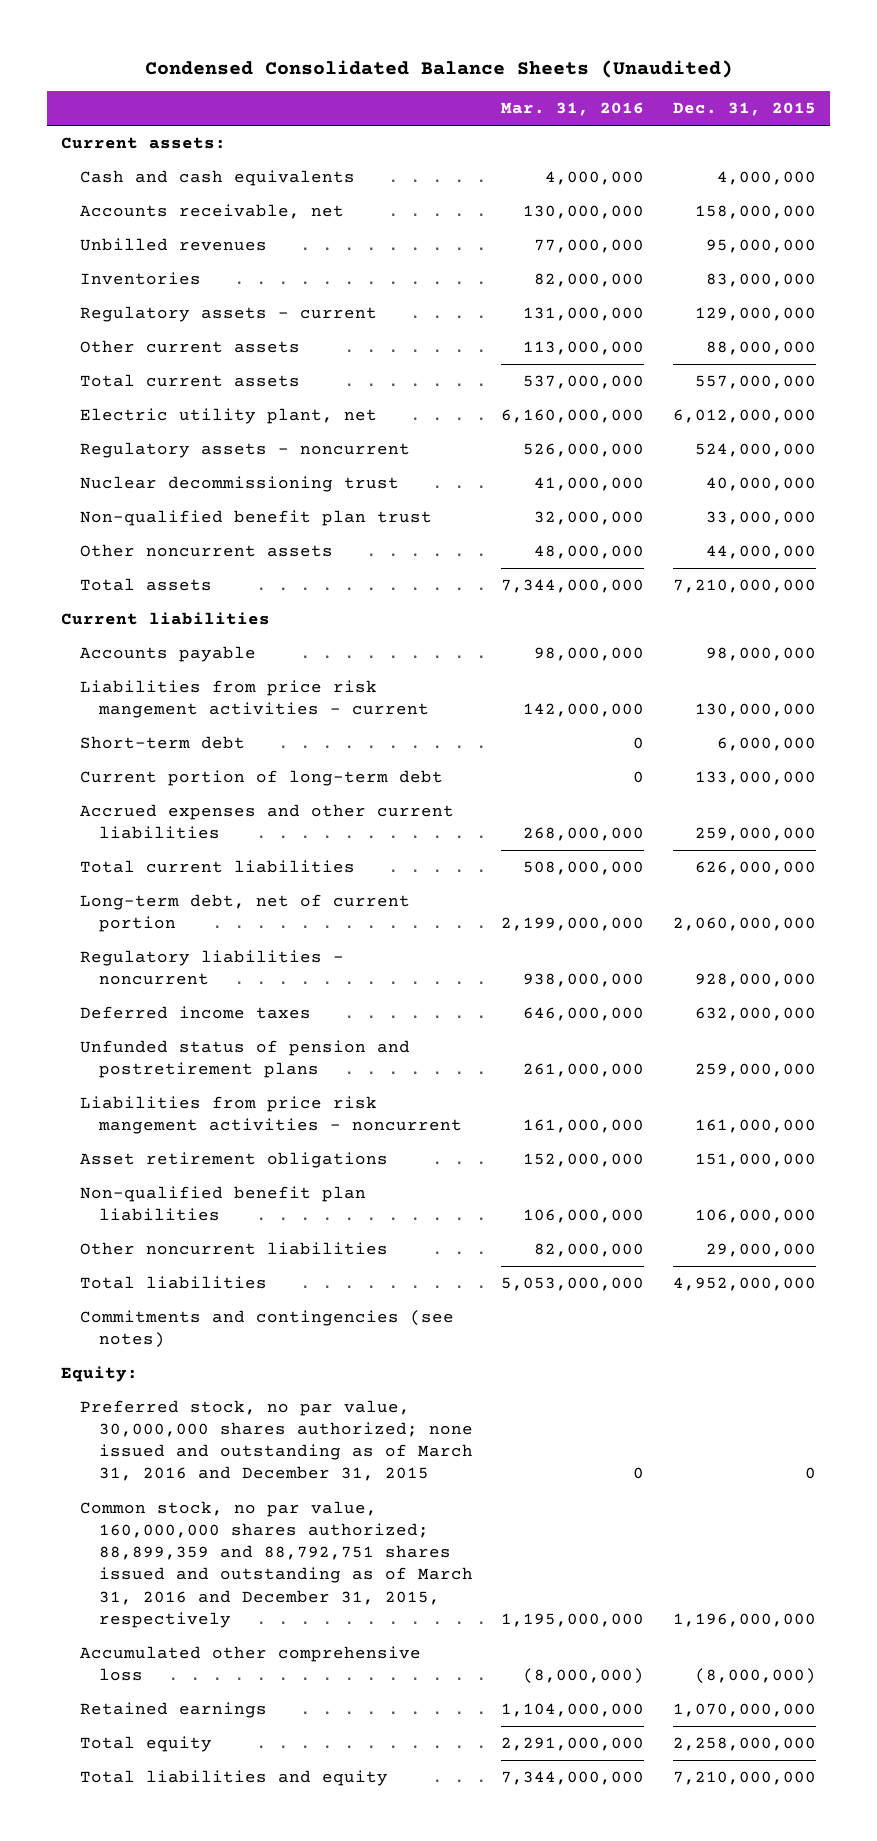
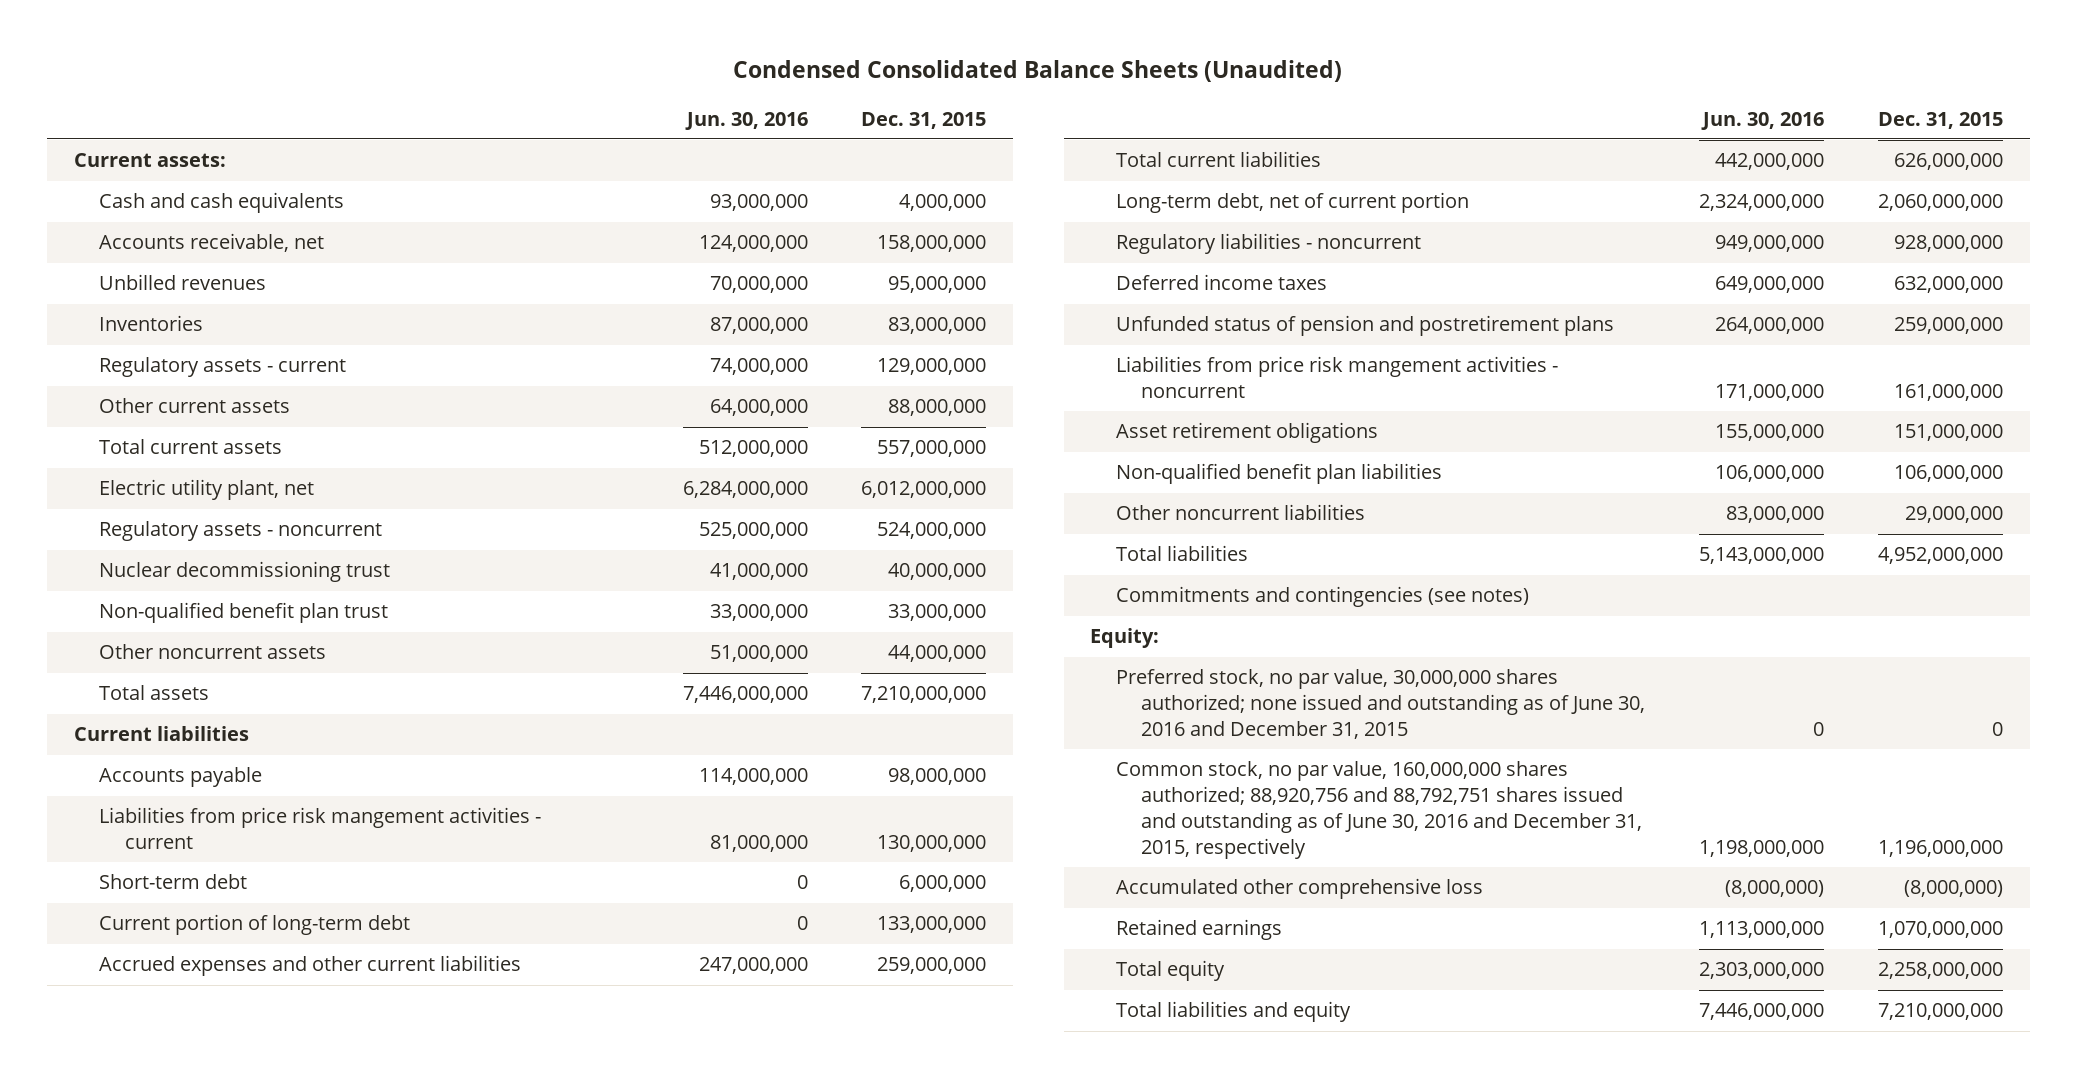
[501,102,645,117] Mar. 31, 2016 -> none
none -> [684,111,808,130] Jun. 30, 2016
[80,1400,473,1482] Preferred stock, no par value, 30,000,000 shares authorized; none issued and outstanding as of March 31, 2016 and December 31, 2015 -> [1115,669,1646,740] Preferred stock, no par value, 30,000,000 shares authorized; none issued and outstanding as of June 30, 2016 and December 31, 2015
[80,1501,473,1628] Common stock, no par value, 160,000,000 shares authorized; 88,899,359 and 88,792,751 shares issued and outstanding as of March 31, 2016 and December 31, 2015, respectively -> [1115,761,1643,859] Common stock, no par value, 160,000,000 shares authorized; 88,920,756 and 88,792,751 shares issued and outstanding as of June 30, 2016 and December 31, 2015, respectively

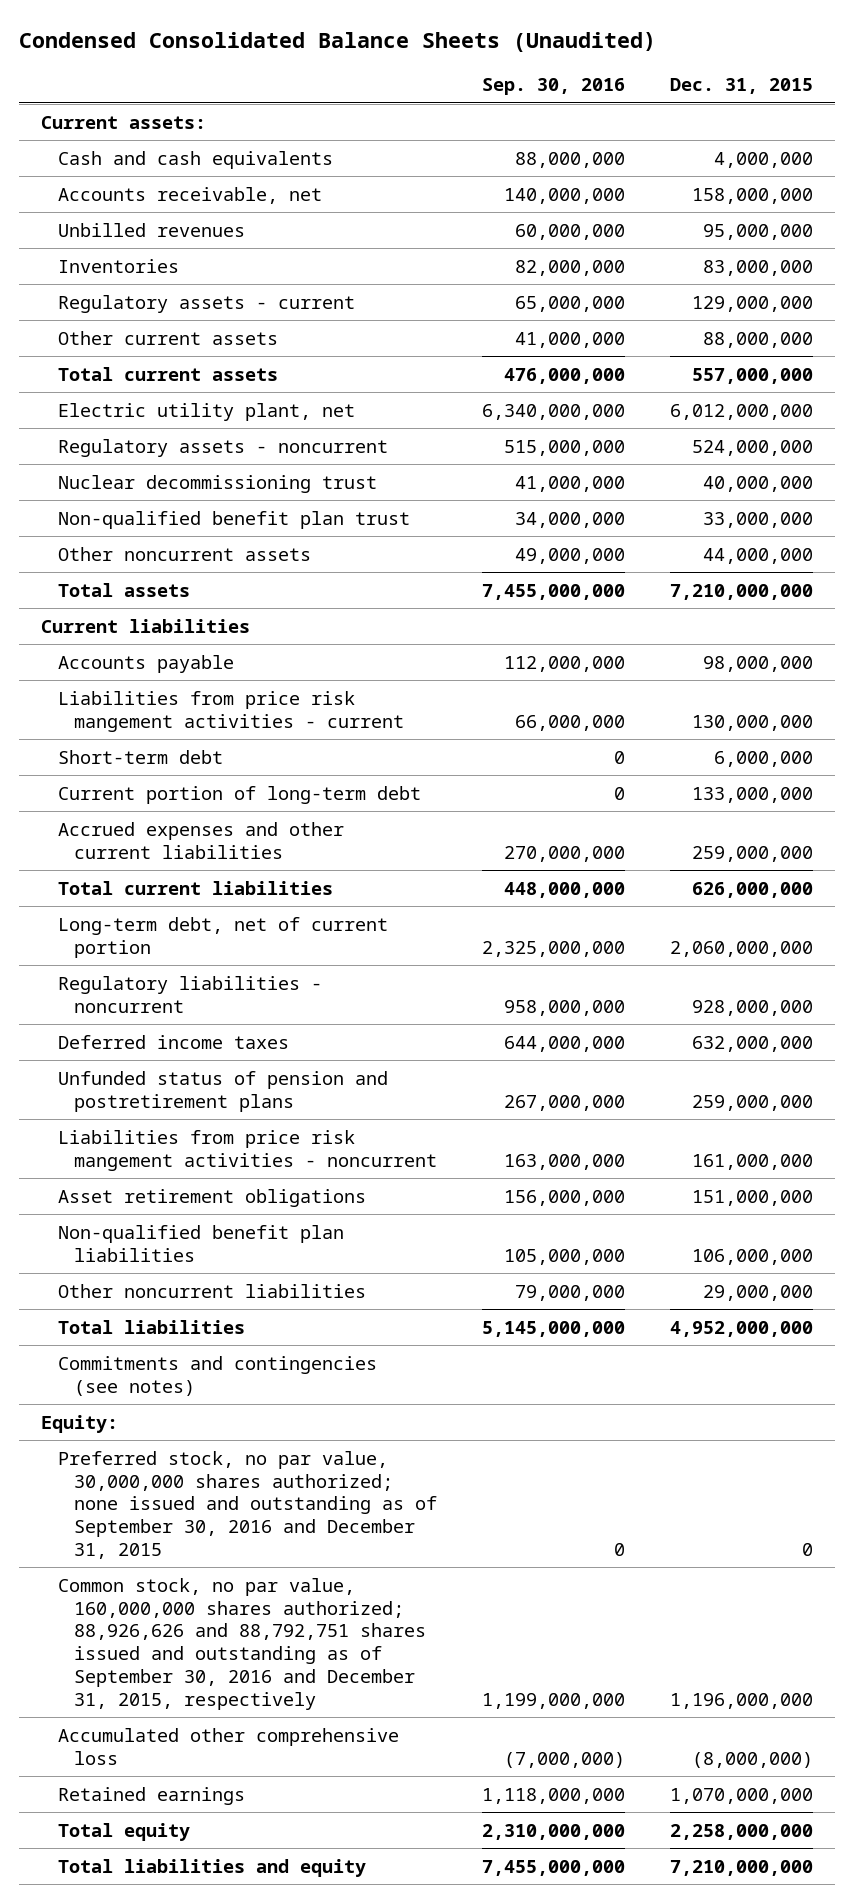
[684,111,808,130] Jun. 30, 2016 -> none
none -> [482,78,626,96] Sep. 30, 2016
[1115,669,1646,740] Preferred stock, no par value, 30,000,000 shares authorized; none issued and outstanding as of June 30, 2016 and December 31, 2015 -> [57,1450,438,1559] Preferred stock, no par value, 30,000,000 shares authorized; none issued and outstanding as of September 30, 2016 and December 31, 2015
[1115,761,1643,859] Common stock, no par value, 160,000,000 shares authorized; 88,920,756 and 88,792,751 shares issued and outstanding as of June 30, 2016 and December 31, 2015, respectively -> [57,1577,427,1710] Common stock, no par value, 160,000,000 shares authorized; 88,926,626 and 88,792,751 shares issued and outstanding as of September 30, 2016 and December 31, 2015, respectively

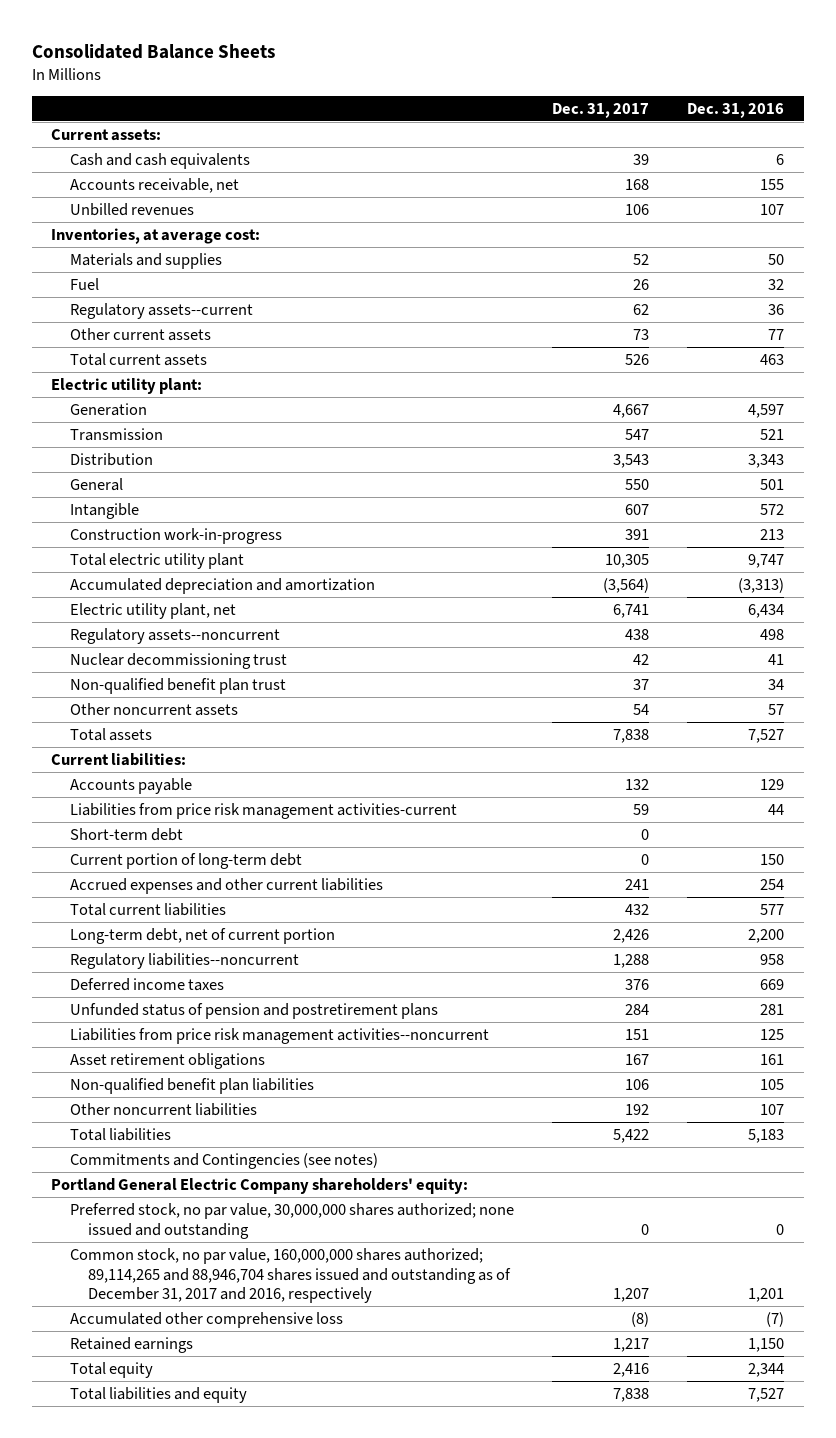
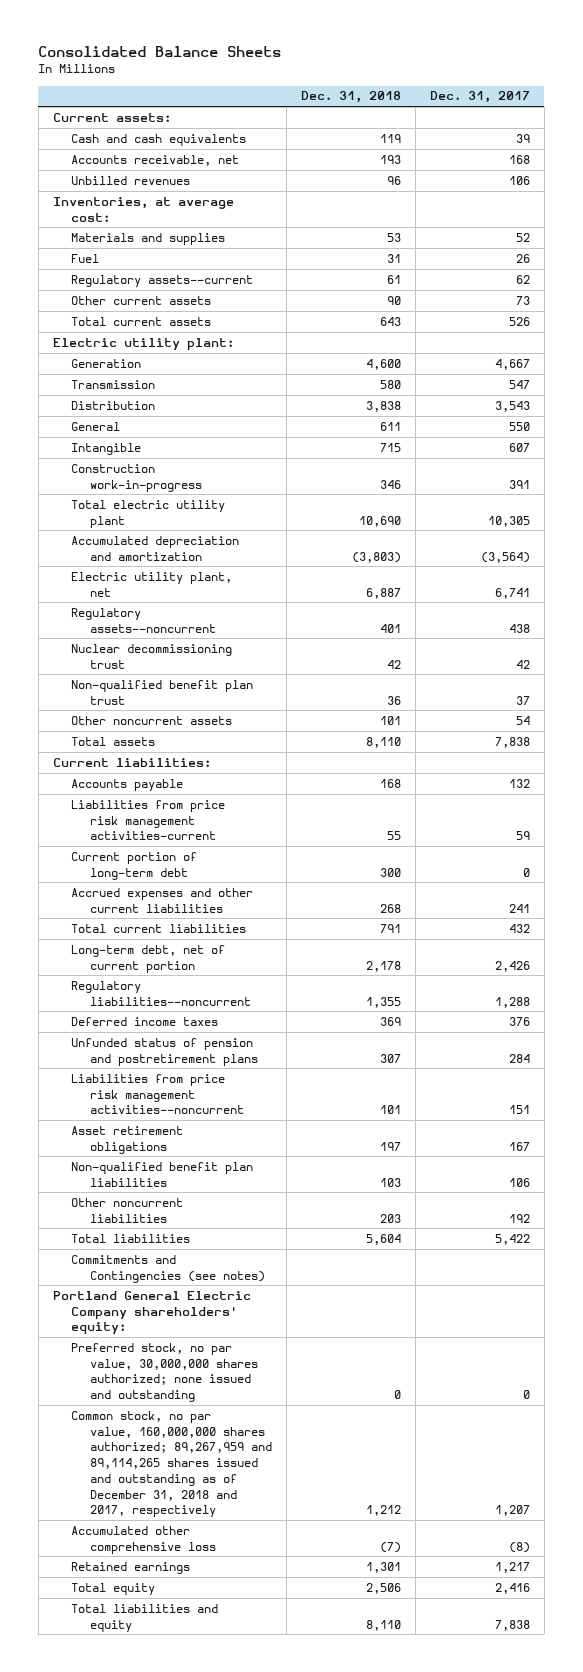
[687,102,785,118] Dec. 31, 2016 -> none
none -> [300,91,401,104] Dec. 31, 2018
[69,827,183,841] Short-term debt -> none
[69,1247,511,1304] Common stock, no par value, 160,000,000 shares authorized; 89,114,265 and 88,946,704 shares issued and outstanding as of December 31, 2017 and 2016, respectively -> [71,1410,272,1518] Common stock, no par value, 160,000,000 shares authorized; 89,267,959 and 89,114,265 shares issued and outstanding as of December 31, 2018 and 2017, respectively

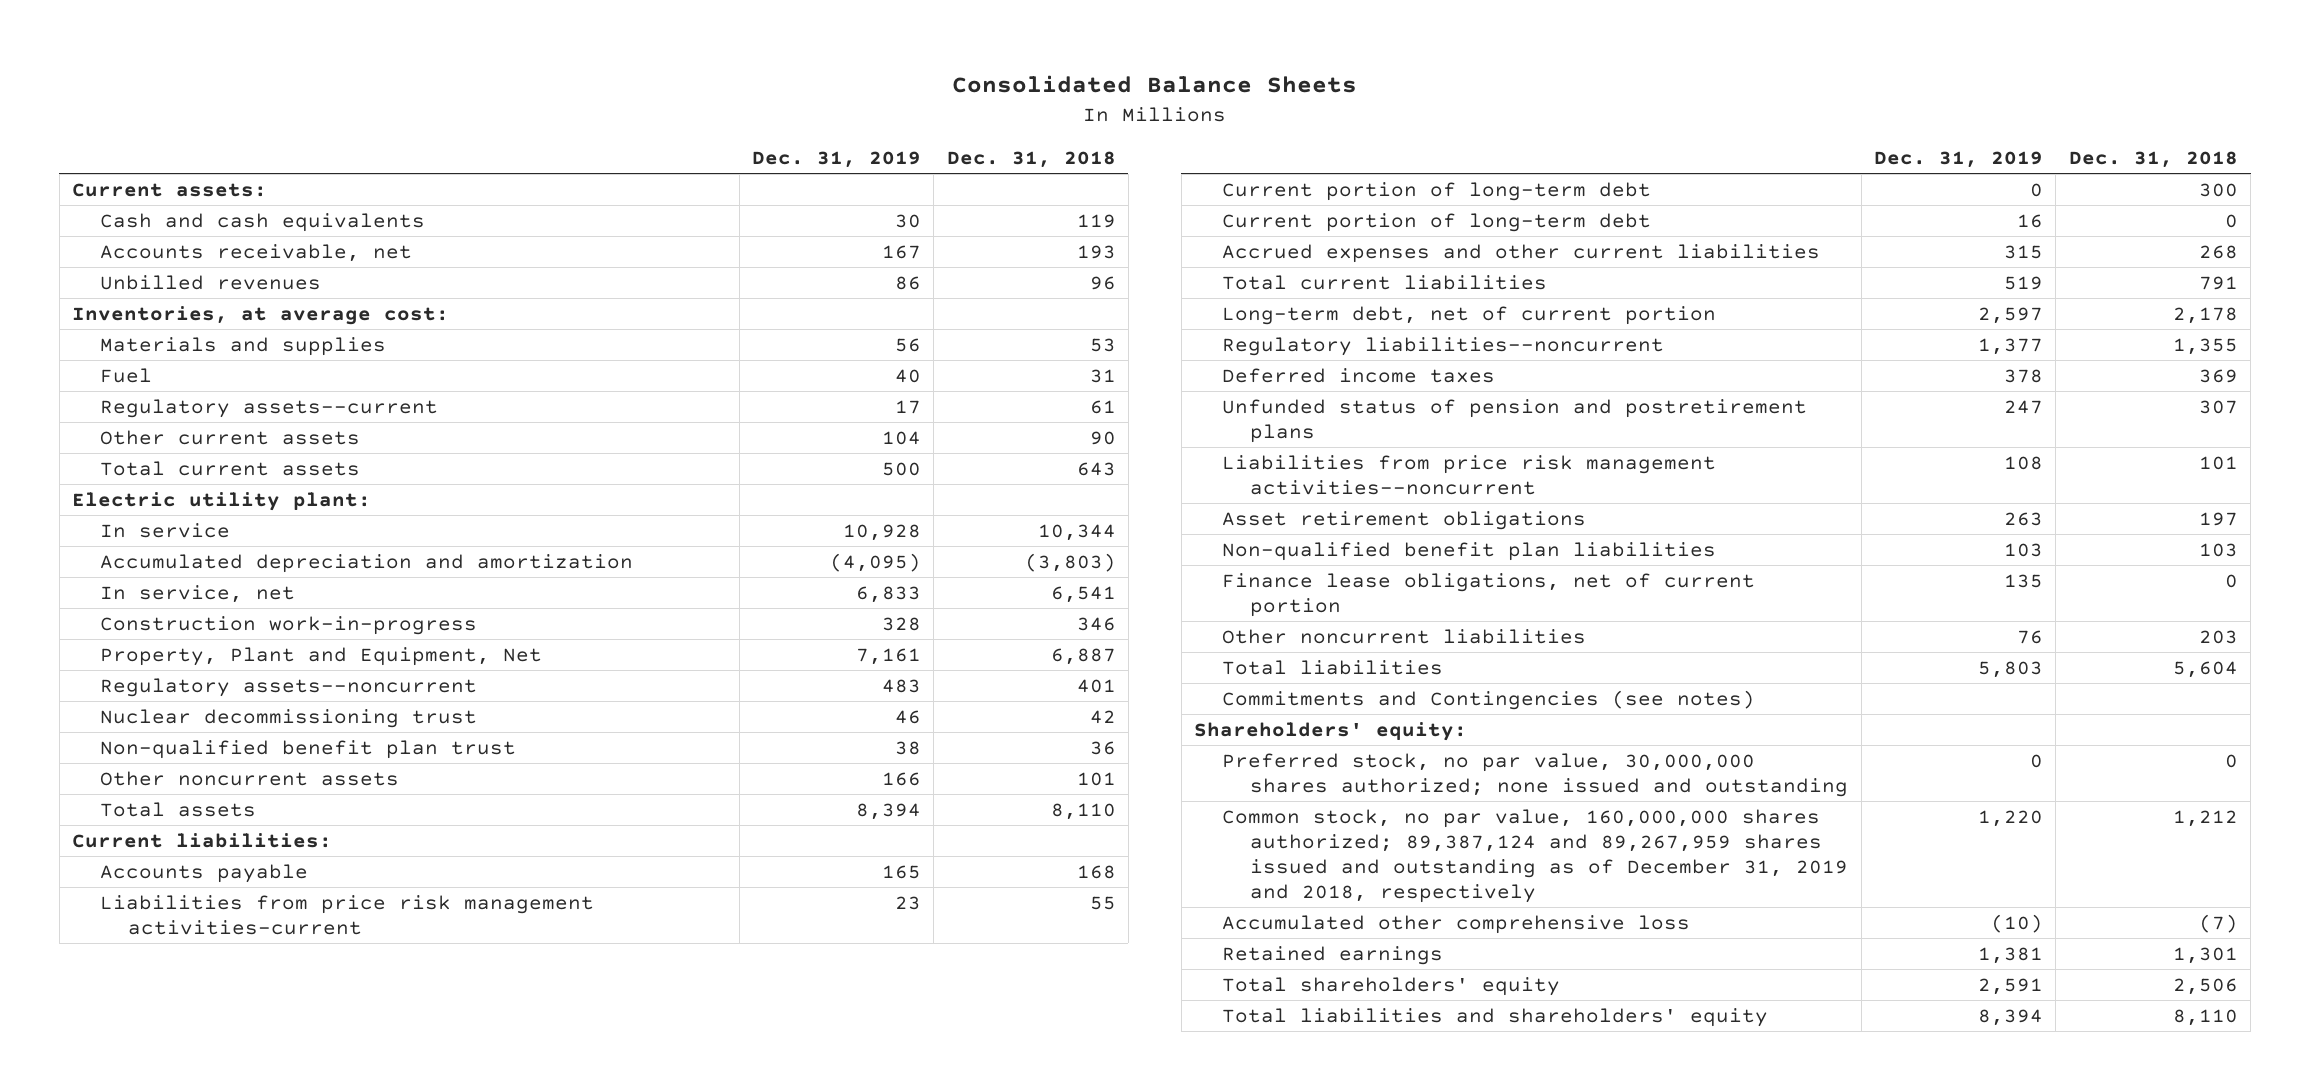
[429,91,530,104] Dec. 31, 2017 -> none
none -> [751,150,921,168] Dec. 31, 2019
[71,358,142,368] Generation -> none
[71,379,156,389] Transmission -> none
[71,400,156,410] Distribution -> none
[71,421,121,431] General -> none
[71,442,142,455] Intangible -> none
[71,499,226,528] Total electric utility plant -> none
none -> [100,522,231,538] In service
none -> [100,584,296,603] In service, net
[71,463,202,492] Construction work-in-progress -> [100,615,478,635] Construction work-in-progress
[71,571,233,597] Electric utility plant, net -> [100,646,543,666] Property, Plant and Equipment, Net
none -> [1222,212,1652,232] Current portion of long-term debt
none -> [1222,572,1756,617] Finance lease obligations, net of current portion
[52,1290,251,1335] Portland General Electric Company shareholders' equity: -> [1194,721,1468,741] Shareholders' equity:
[71,1410,272,1518] Common stock, no par value, 160,000,000 shares authorized; 89,267,959 and 89,114,265 shares issued and outstanding as of December 31, 2018 and 2017, respectively -> [1222,808,1849,903] Common stock, no par value, 160,000,000 shares authorized; 89,387,124 and 89,267,959 shares issued and outstanding as of December 31, 2019 and 2018, respectively
[71,1582,156,1595] Total equity -> [1222,976,1561,996] Total shareholders' equity
[71,1603,219,1632] Total liabilities and equity -> [1222,1007,1769,1027] Total liabilities and shareholders' equity

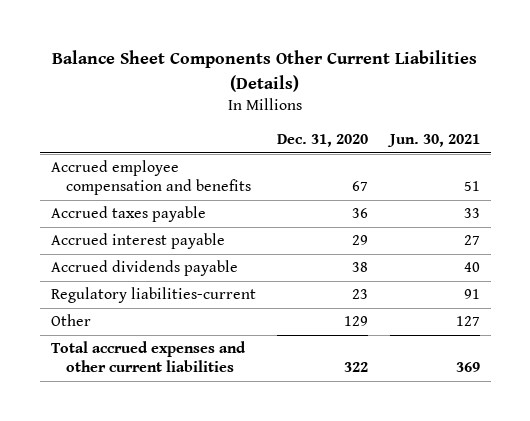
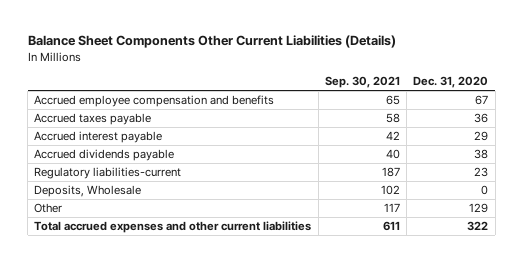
[386,133,480,147] Jun. 30, 2021 -> none
none -> [324,76,400,89] Sep. 30, 2021
none -> [34,185,142,198] Deposits, Wholesale

